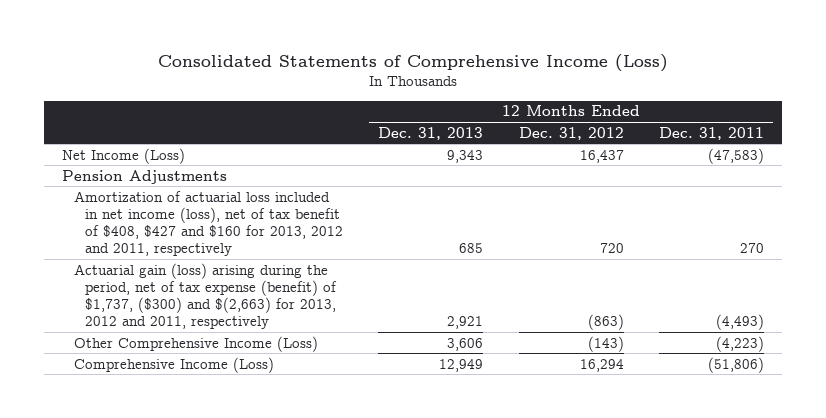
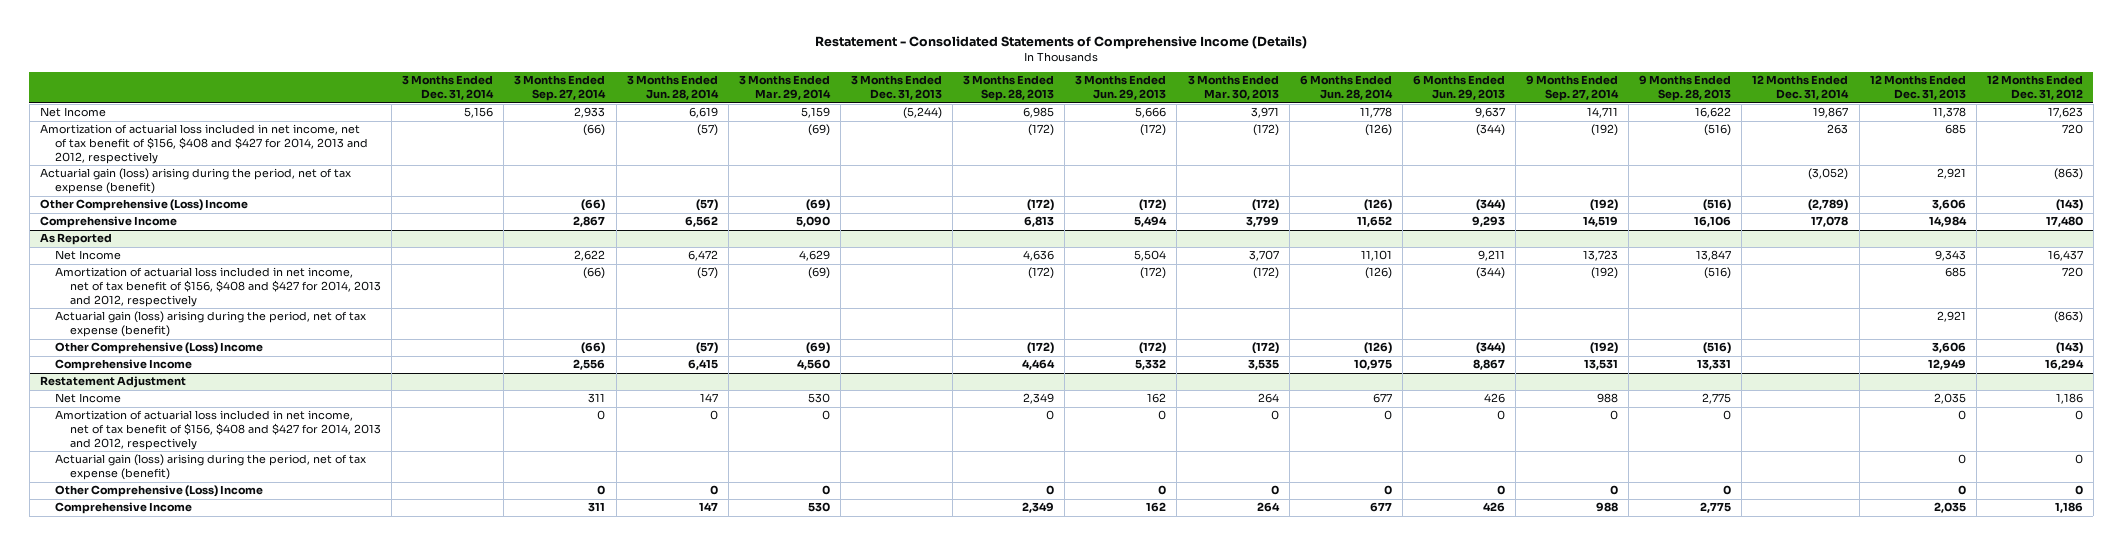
[158,53,669,72] Consolidated Statements of Comprehensive Income (Loss) -> [815,36,1308,50] Restatement - Consolidated Statements of Comprehensive Income (Details)
[659,126,765,140] Dec. 31, 2011 -> none
none -> [402,75,495,101] 3 Months Ended Dec. 31, 2014
none -> [514,75,607,102] 3 Months Ended Sep. 27, 2014
none -> [626,75,719,101] 3 Months Ended Jun. 28, 2014
none -> [738,75,831,101] 3 Months Ended Mar. 29, 2014
none -> [851,75,943,101] 3 Months Ended Dec. 31, 2013
none -> [963,75,1055,102] 3 Months Ended Sep. 28, 2013
none -> [1075,75,1167,101] 3 Months Ended Jun. 29, 2013
none -> [1187,75,1279,101] 3 Months Ended Mar. 30, 2013
none -> [1299,75,1393,101] 6 Months Ended Jun. 28, 2014
none -> [1412,75,1505,101] 6 Months Ended Jun. 29, 2013
none -> [1526,75,1620,102] 9 Months Ended Sep. 27, 2014
none -> [1639,75,1732,102] 9 Months Ended Sep. 28, 2013
none -> [1752,75,1850,101] 12 Months Ended Dec. 31, 2014
[62,169,228,184] Pension Adjustments -> none
[62,147,186,164] Net Income (Loss) -> [39,107,106,118] Net Income
[447,149,484,163] 9,343 -> [1932,107,1966,119] 11,378
[579,149,624,163] 16,437 -> [2047,107,2083,119] 17,623
[73,190,343,257] Amortization of actuarial loss included in net income (loss), net of tax benefit of $408, $427 and $160 for 2013, 2012 and 2011, respectively -> [39,124,369,165] Amortization of actuarial loss included in net income, net of tax benefit of $156, $408 and $427 for 2014, 2013 and 2012, respectively
[73,262,337,330] Actuarial gain (loss) arising during the period, net of tax expense (benefit) of $1,737, ($300) and $(2,663) for 2013, 2012 and 2011, respectively -> [39,168,351,195] Actuarial gain (loss) arising during the period, net of tax expense (benefit)
[73,335,318,352] Other Comprehensive Income (Loss) -> [39,199,248,212] Other Comprehensive (Loss) Income
[73,356,274,373] Comprehensive Income (Loss) -> [39,216,177,229] Comprehensive Income
[439,358,484,372] 12,949 -> [1928,216,1967,228] 14,984
[579,358,624,372] 16,294 -> [2045,216,2083,228] 17,480
none -> [39,233,112,246] As Reported
none -> [55,250,122,261] Net Income
none -> [55,267,382,308] Amortization of actuarial loss included in net income, net of tax benefit of $156, $408 and $427 for 2014, 2013 and 2012, respectively
none -> [55,311,367,338] Actuarial gain (loss) arising during the period, net of tax expense (benefit)
none -> [55,342,264,355] Other Comprehensive (Loss) Income
none -> [55,359,193,372] Comprehensive Income
none -> [39,376,186,389] Restatement Adjustment
none -> [55,393,122,404] Net Income
none -> [55,410,382,451] Amortization of actuarial loss included in net income, net of tax benefit of $156, $408 and $427 for 2014, 2013 and 2012, respectively
none -> [55,454,367,481] Actuarial gain (loss) arising during the period, net of tax expense (benefit)
none -> [55,485,264,498] Other Comprehensive (Loss) Income
none -> [55,502,193,515] Comprehensive Income

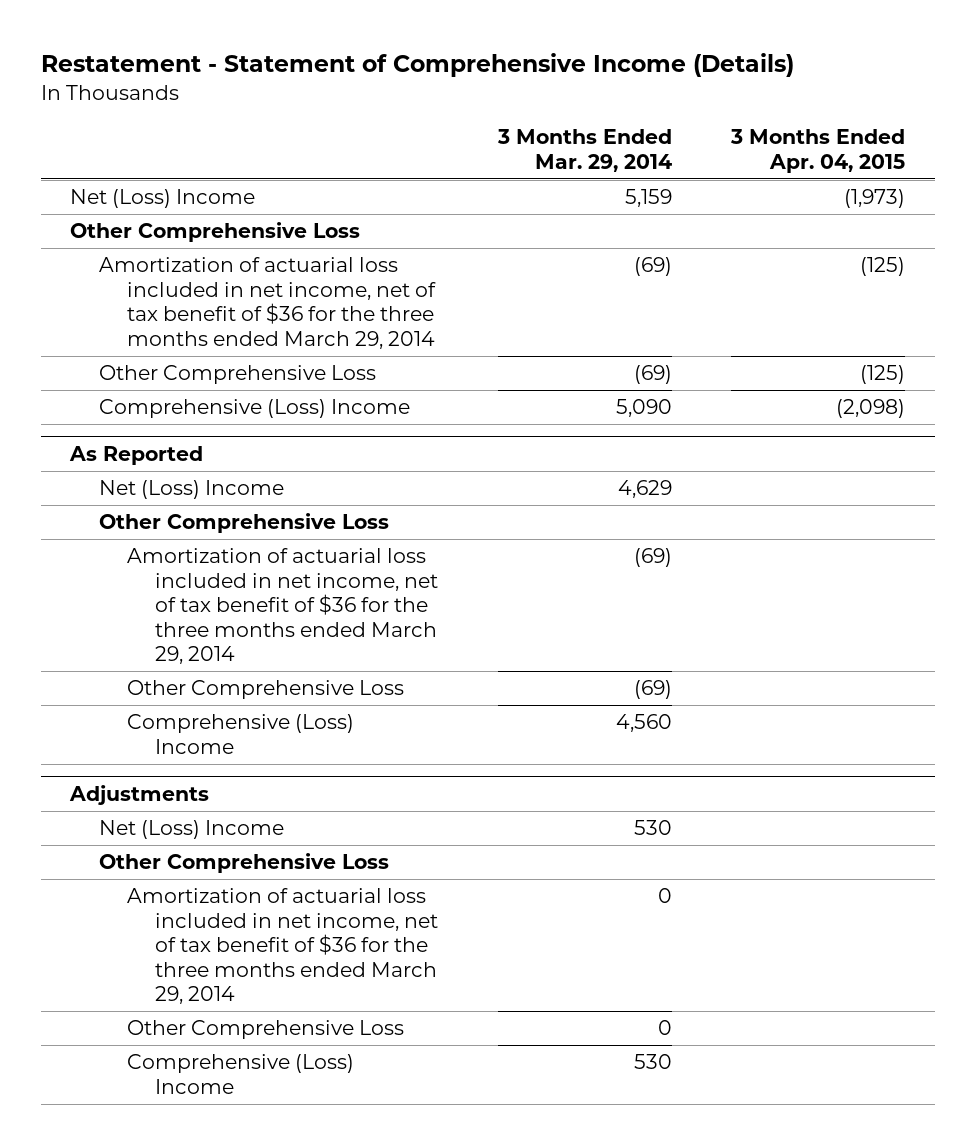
[815,36,1308,50] Restatement - Consolidated Statements of Comprehensive Income (Details) -> [40,53,794,78] Restatement - Statement of Comprehensive Income (Details)
[402,75,495,101] 3 Months Ended Dec. 31, 2014 -> none
[514,75,607,102] 3 Months Ended Sep. 27, 2014 -> none
[626,75,719,101] 3 Months Ended Jun. 28, 2014 -> none
[851,75,943,101] 3 Months Ended Dec. 31, 2013 -> none
[963,75,1055,102] 3 Months Ended Sep. 28, 2013 -> none
[1075,75,1167,101] 3 Months Ended Jun. 29, 2013 -> none
[1187,75,1279,101] 3 Months Ended Mar. 30, 2013 -> none
[1299,75,1393,101] 6 Months Ended Jun. 28, 2014 -> none
[1412,75,1505,101] 6 Months Ended Jun. 29, 2013 -> none
[1526,75,1620,102] 9 Months Ended Sep. 27, 2014 -> none
[1639,75,1732,102] 9 Months Ended Sep. 28, 2013 -> none
[1752,75,1850,101] 12 Months Ended Dec. 31, 2014 -> none
[1869,75,1966,101] 12 Months Ended Dec. 31, 2013 -> none
[1986,75,2083,101] 12 Months Ended Dec. 31, 2012 -> none
none -> [730,129,906,173] 3 Months Ended Apr. 04, 2015
[39,124,369,165] Amortization of actuarial loss included in net income, net of tax benefit of $156, $408 and $427 for 2014, 2013 and 2012, respectively -> none
[39,168,351,195] Actuarial gain (loss) arising during the period, net of tax expense (benefit) -> none
[39,107,106,118] Net Income -> [70,189,256,209] Net (Loss) Income
none -> [70,222,361,243] Other Comprehensive Loss
none -> [98,257,436,349] Amortization of actuarial loss included in net income, net of tax benefit of $36 for the three months ended March 29, 2014
[39,199,248,212] Other Comprehensive (Loss) Income -> [98,365,376,385] Other Comprehensive Loss
[39,216,177,229] Comprehensive Income -> [98,399,410,419] Comprehensive (Loss) Income
[55,267,382,308] Amortization of actuarial loss included in net income, net of tax benefit of $156, $408 and $427 for 2014, 2013 and 2012, respectively -> none
[55,311,367,338] Actuarial gain (loss) arising during the period, net of tax expense (benefit) -> none
[55,410,382,451] Amortization of actuarial loss included in net income, net of tax benefit of $156, $408 and $427 for 2014, 2013 and 2012, respectively -> none
[55,454,367,481] Actuarial gain (loss) arising during the period, net of tax expense (benefit) -> none
[55,250,122,261] Net Income -> [98,480,284,500] Net (Loss) Income
none -> [98,513,389,534] Other Comprehensive Loss
none -> [126,548,439,665] Amortization of actuarial loss included in net income, net of tax benefit of $36 for the three months ended March 29, 2014
[55,342,264,355] Other Comprehensive (Loss) Income -> [126,680,404,700] Other Comprehensive Loss
[55,359,193,372] Comprehensive Income -> [126,714,354,754] Comprehensive (Loss) Income
[39,376,186,389] Restatement Adjustment -> [69,784,210,805] Adjustments
[55,393,122,404] Net Income -> [98,820,284,840] Net (Loss) Income
none -> [98,853,389,874] Other Comprehensive Loss
none -> [126,888,439,1005] Amortization of actuarial loss included in net income, net of tax benefit of $36 for the three months ended March 29, 2014
[55,485,264,498] Other Comprehensive (Loss) Income -> [126,1020,404,1040] Other Comprehensive Loss
[55,502,193,515] Comprehensive Income -> [126,1054,354,1094] Comprehensive (Loss) Income

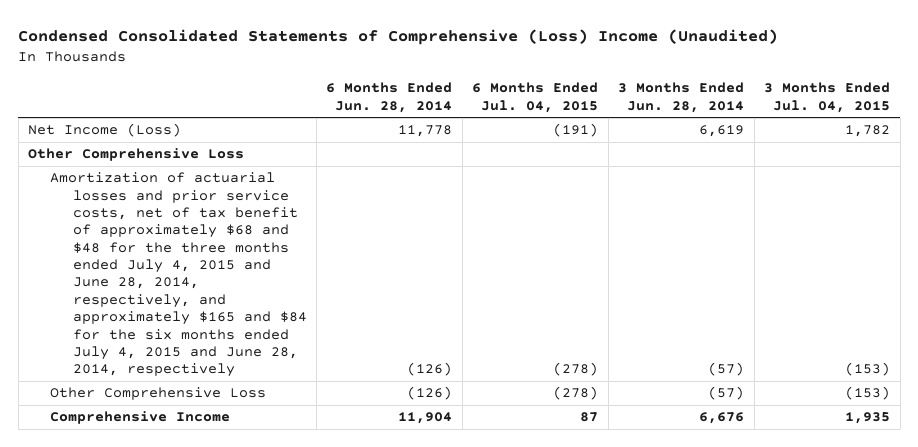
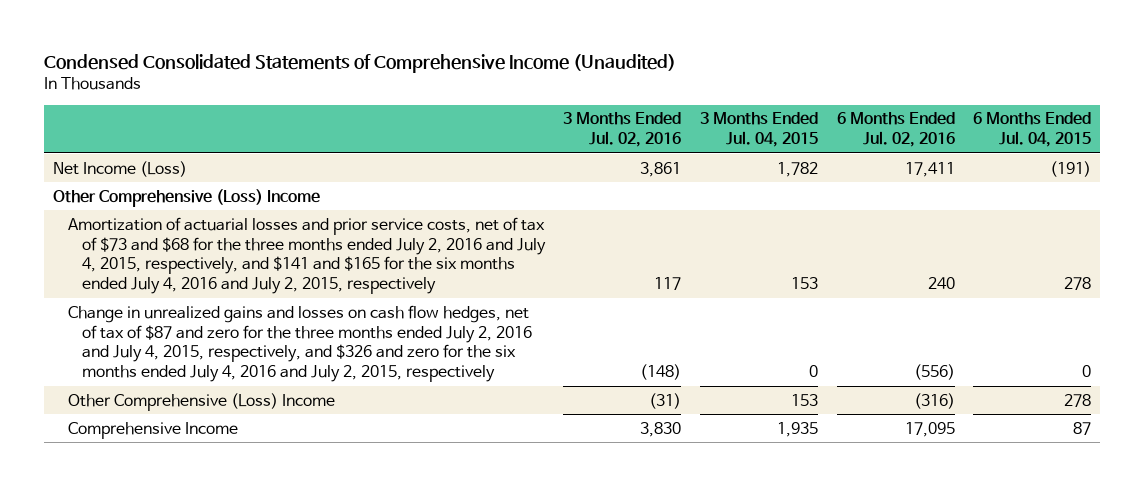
[18,29,779,46] Condensed Consolidated Statements of Comprehensive (Loss) Income (Unaudited) -> [44,54,677,74] Condensed Consolidated Statements of Comprehensive Income (Unaudited)
[326,82,453,113] 6 Months Ended Jun. 28, 2014 -> none
[618,82,745,113] 3 Months Ended Jun. 28, 2014 -> none
none -> [563,112,682,148] 3 Months Ended Jul. 02, 2016
none -> [836,112,955,148] 6 Months Ended Jul. 02, 2016
[27,148,244,162] Other Comprehensive Loss -> [53,188,321,207] Other Comprehensive (Loss) Income
[50,172,307,378] Amortization of actuarial losses and prior service costs, net of tax benefit of approximately $68 and $48 for the three months ended July 4, 2015 and June 28, 2014, respectively, and approximately $165 and $84 for the six months ended July 4, 2015 and June 28, 2014, respectively -> [67,216,546,295] Amortization of actuarial losses and prior service costs, net of tax of $73 and $68 for the three months ended July 2, 2016 and July 4, 2015, respectively, and $141 and $165 for the six months ended July 4, 2016 and July 2, 2015, respectively
[553,362,599,377] (278) -> [1064,277,1092,291] 278
[845,362,891,377] (153) -> [790,277,818,290] 153
none -> [67,304,532,383] Change in unrealized gains and losses on cash flow hedges, net of tax of $87 and zero for the three months ended July 2, 2016 and July 4, 2015, respectively, and $326 and zero for the six months ended July 4, 2016 and July 2, 2015, respectively
[50,387,267,401] Other Comprehensive Loss -> [67,392,335,411] Other Comprehensive (Loss) Income
[553,386,599,401] (278) -> [1064,393,1092,407] 278
[845,386,891,401] (153) -> [790,393,818,406] 153

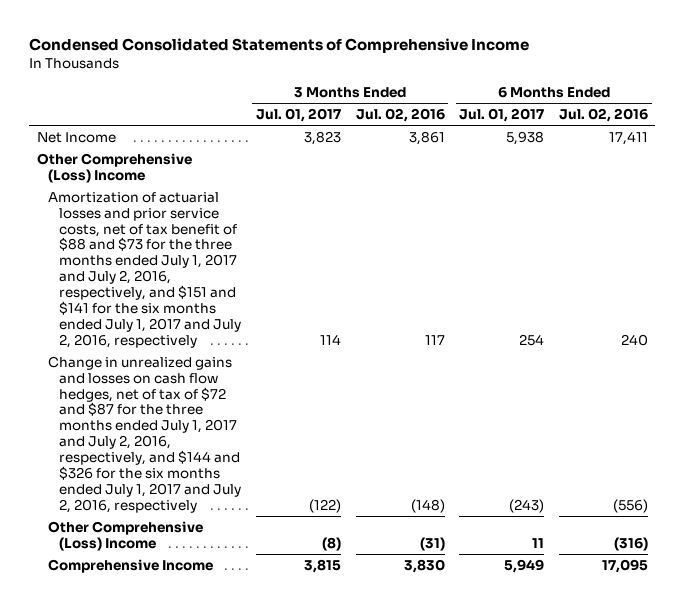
[44,54,677,74] Condensed Consolidated Statements of Comprehensive Income (Unaudited) -> [29,37,530,53] Condensed Consolidated Statements of Comprehensive Income
[699,112,818,148] 3 Months Ended Jul. 04, 2015 -> none
[973,112,1092,148] 6 Months Ended Jul. 04, 2015 -> none
none -> [255,107,341,122] Jul. 01, 2017
none -> [459,107,545,122] Jul. 01, 2017
[53,160,188,177] Net Income (Loss) -> [36,131,116,143] Net Income
[67,216,546,295] Amortization of actuarial losses and prior service costs, net of tax of $73 and $68 for the three months ended July 2, 2016 and July 4, 2015, respectively, and $141 and $165 for the six months ended July 4, 2016 and July 2, 2015, respectively -> [47,191,242,348] Amortization of actuarial losses and prior service costs, net of tax benefit of $88 and $73 for the three months ended July 1, 2017 and July 2, 2016, respectively, and $151 and $141 for the six months ended July 1, 2017 and July 2, 2016, respectively
[67,304,532,383] Change in unrealized gains and losses on cash flow hedges, net of tax of $87 and zero for the three months ended July 2, 2016 and July 4, 2015, respectively, and $326 and zero for the six months ended July 4, 2016 and July 2, 2015, respectively -> [47,355,242,513] Change in unrealized gains and losses on cash flow hedges, net of tax of $72 and $87 for the three months ended July 1, 2017 and July 2, 2016, respectively, and $144 and $326 for the six months ended July 1, 2017 and July 2, 2016, respectively

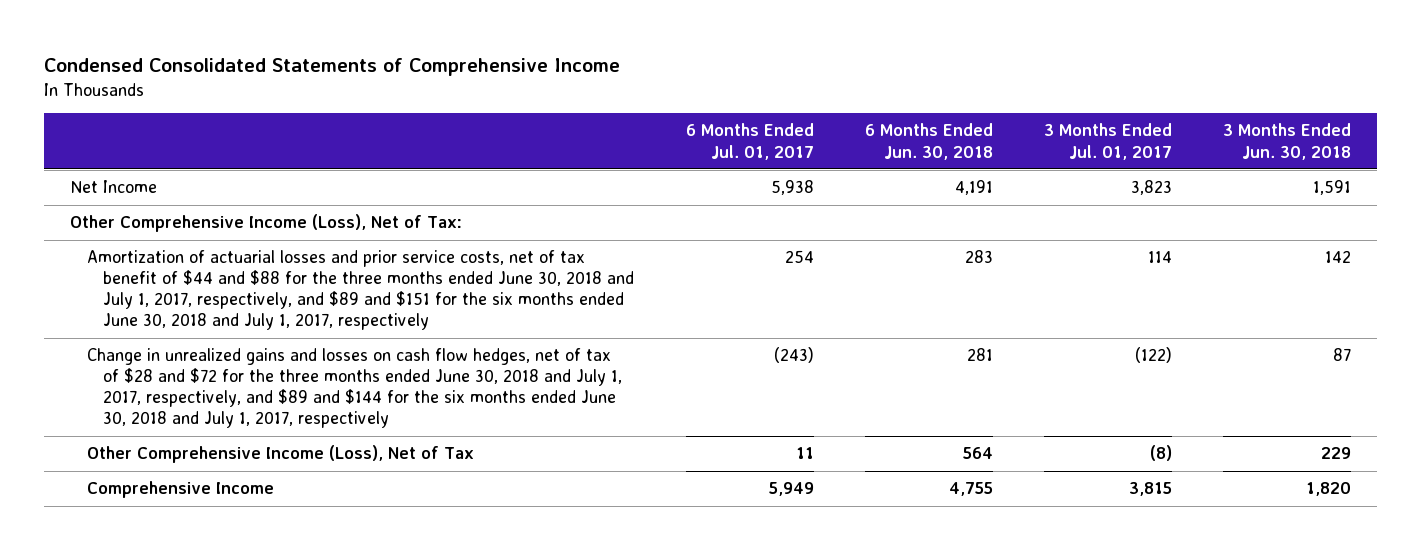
[355,107,445,122] Jul. 02, 2016 -> none
[558,107,648,122] Jul. 02, 2016 -> none
none -> [864,123,993,160] 6 Months Ended Jun. 30, 2018
none -> [1223,123,1352,160] 3 Months Ended Jun. 30, 2018
[36,152,192,183] Other Comprehensive (Loss) Income -> [69,214,462,233] Other Comprehensive Income (Loss), Net of Tax:
[47,191,242,348] Amortization of actuarial losses and prior service costs, net of tax benefit of $88 and $73 for the three months ended July 1, 2017 and July 2, 2016, respectively, and $151 and $141 for the six months ended July 1, 2017 and July 2, 2016, respectively -> [86,250,635,331] Amortization of actuarial losses and prior service costs, net of tax benefit of $44 and $88 for the three months ended June 30, 2018 and July 1, 2017, respectively, and $89 and $151 for the six months ended June 30, 2018 and July 1, 2017, respectively
[47,355,242,513] Change in unrealized gains and losses on cash flow hedges, net of tax of $72 and $87 for the three months ended July 1, 2017 and July 2, 2016, respectively, and $144 and $326 for the six months ended July 1, 2017 and July 2, 2016, respectively -> [86,348,623,429] Change in unrealized gains and losses on cash flow hedges, net of tax of $28 and $72 for the three months ended June 30, 2018 and July 1, 2017, respectively, and $89 and $144 for the six months ended June 30, 2018 and July 1, 2017, respectively
[47,520,203,551] Other Comprehensive (Loss) Income -> [86,445,474,464] Other Comprehensive Income (Loss), Net of Tax

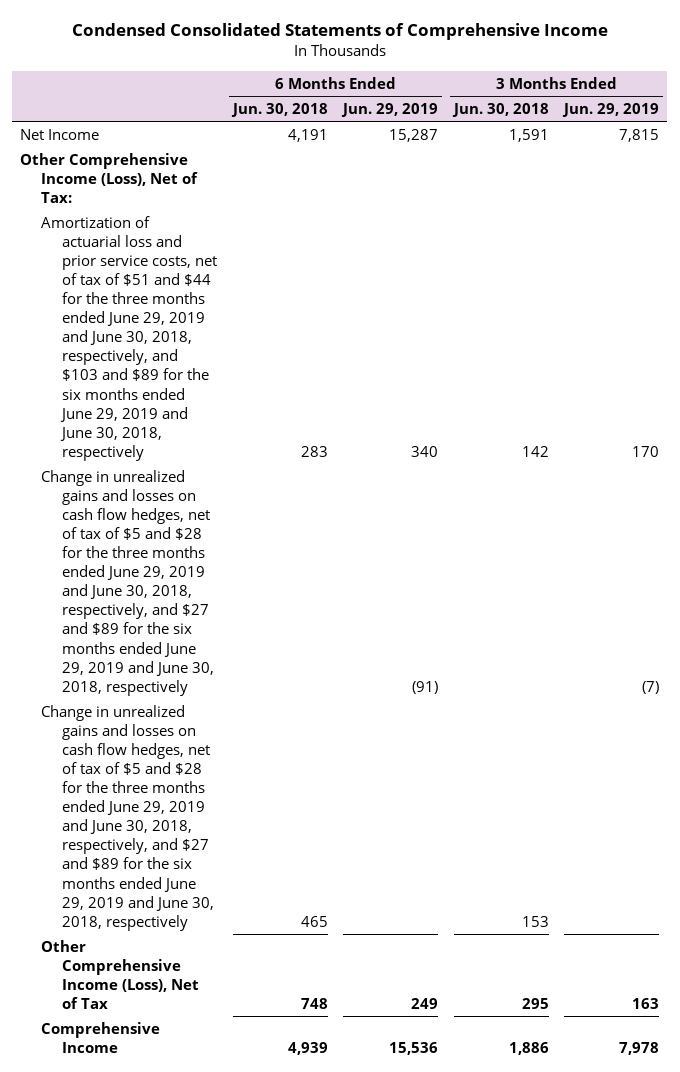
[685,123,814,160] 6 Months Ended Jul. 01, 2017 -> none
[1044,123,1173,160] 3 Months Ended Jul. 01, 2017 -> none
none -> [341,103,439,118] Jun. 29, 2019
none -> [562,103,660,118] Jun. 29, 2019
[86,250,635,331] Amortization of actuarial losses and prior service costs, net of tax benefit of $44 and $88 for the three months ended June 30, 2018 and July 1, 2017, respectively, and $89 and $151 for the six months ended June 30, 2018 and July 1, 2017, respectively -> [41,215,218,461] Amortization of actuarial loss and prior service costs, net of tax of $51 and $44 for the three months ended June 29, 2019 and June 30, 2018, respectively, and $103 and $89 for the six months ended June 29, 2019 and June 30, 2018, respectively
none -> [41,469,215,696] Change in unrealized gains and losses on cash flow hedges, net of tax of $5 and $28 for the three months ended June 29, 2019 and June 30, 2018, respectively, and $27 and $89 for the six months ended June 29, 2019 and June 30, 2018, respectively
[86,348,623,429] Change in unrealized gains and losses on cash flow hedges, net of tax of $28 and $72 for the three months ended June 30, 2018 and July 1, 2017, respectively, and $89 and $144 for the six months ended June 30, 2018 and July 1, 2017, respectively -> [41,704,215,931] Change in unrealized gains and losses on cash flow hedges, net of tax of $5 and $28 for the three months ended June 29, 2019 and June 30, 2018, respectively, and $27 and $89 for the six months ended June 29, 2019 and June 30, 2018, respectively
[966,348,993,362] 281 -> [300,915,328,927] 465
[1333,348,1352,362] 87 -> [521,915,549,927] 153
[962,447,993,460] 564 -> [300,998,328,1010] 748
[1321,447,1352,460] 229 -> [521,998,549,1010] 295
[948,482,993,497] 4,755 -> [287,1042,328,1056] 4,939
[1306,482,1352,497] 1,820 -> [508,1042,549,1056] 1,886

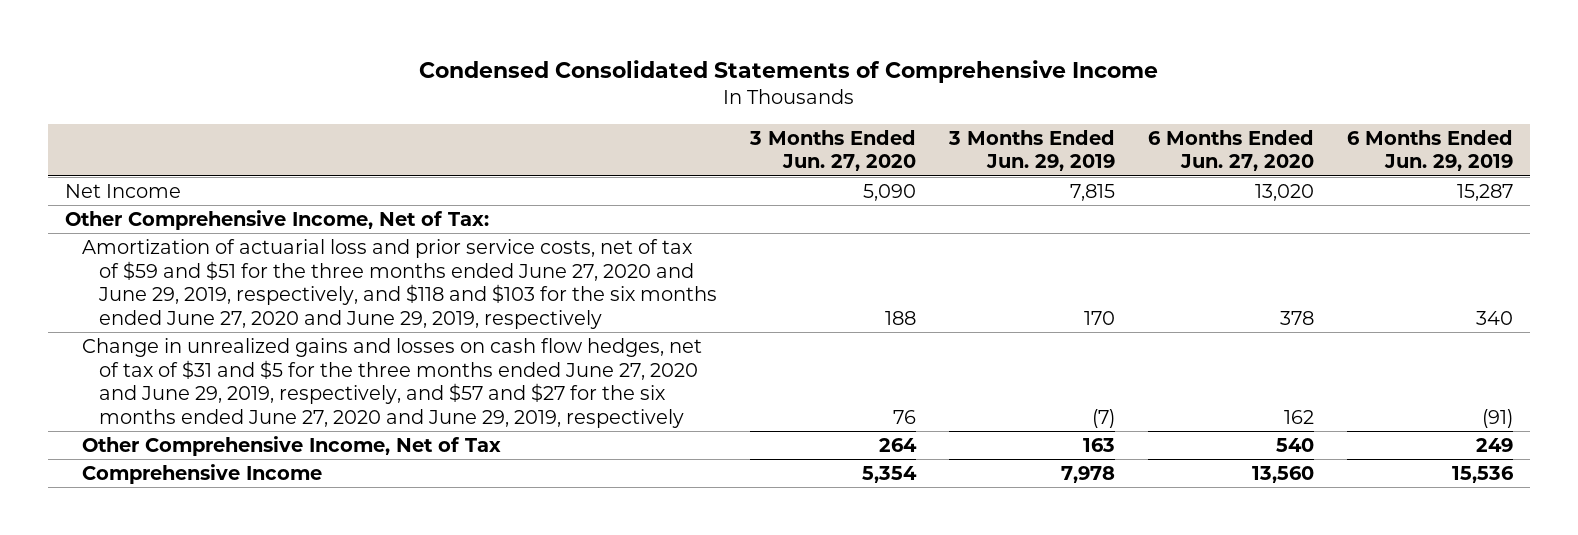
[230,103,328,118] Jun. 30, 2018 -> none
[451,103,549,118] Jun. 30, 2018 -> none
none -> [748,129,916,172] 3 Months Ended Jun. 27, 2020
none -> [1148,129,1315,172] 6 Months Ended Jun. 27, 2020
[41,704,215,931] Change in unrealized gains and losses on cash flow hedges, net of tax of $5 and $28 for the three months ended June 29, 2019 and June 30, 2018, respectively, and $27 and $89 for the six months ended June 29, 2019 and June 30, 2018, respectively -> none
[20,152,199,204] Other Comprehensive Income (Loss), Net of Tax: -> [64,209,489,230] Other Comprehensive Income, Net of Tax:
[41,215,218,461] Amortization of actuarial loss and prior service costs, net of tax of $51 and $44 for the three months ended June 29, 2019 and June 30, 2018, respectively, and $103 and $89 for the six months ended June 29, 2019 and June 30, 2018, respectively -> [81,238,717,329] Amortization of actuarial loss and prior service costs, net of tax of $59 and $51 for the three months ended June 27, 2020 and June 29, 2019, respectively, and $118 and $103 for the six months ended June 27, 2020 and June 29, 2019, respectively
[41,469,215,696] Change in unrealized gains and losses on cash flow hedges, net of tax of $5 and $28 for the three months ended June 29, 2019 and June 30, 2018, respectively, and $27 and $89 for the six months ended June 29, 2019 and June 30, 2018, respectively -> [81,337,702,428] Change in unrealized gains and losses on cash flow hedges, net of tax of $31 and $5 for the three months ended June 27, 2020 and June 29, 2019, respectively, and $57 and $27 for the six months ended June 27, 2020 and June 29, 2019, respectively
[41,939,200,1010] Other Comprehensive Income (Loss), Net of Tax -> [81,435,501,456] Other Comprehensive Income, Net of Tax

